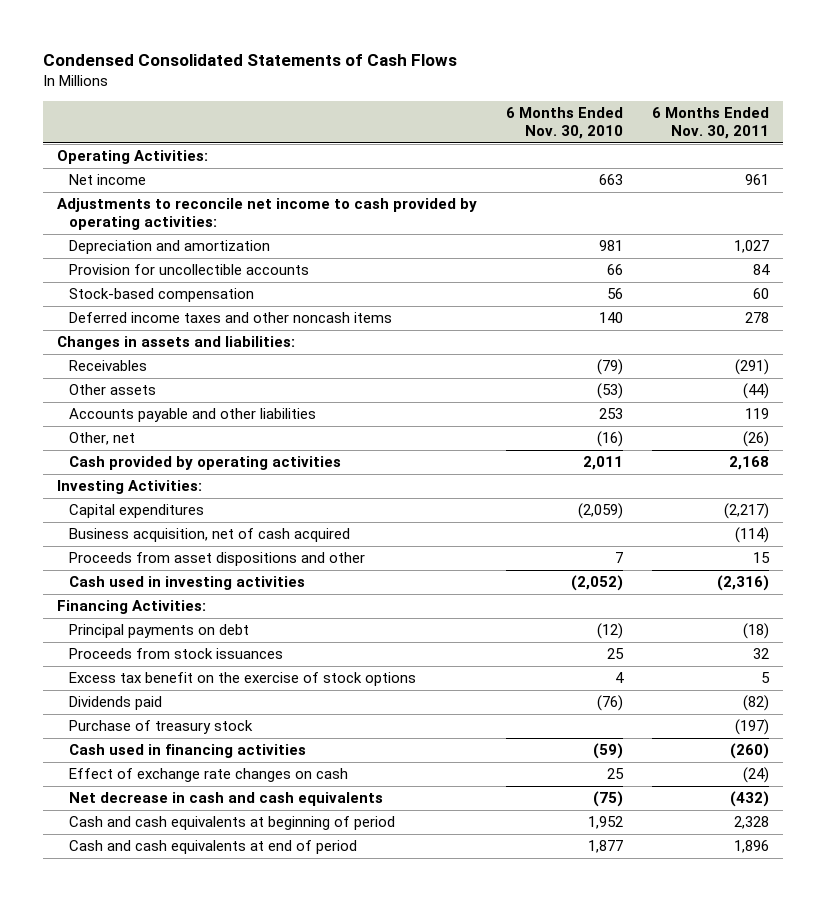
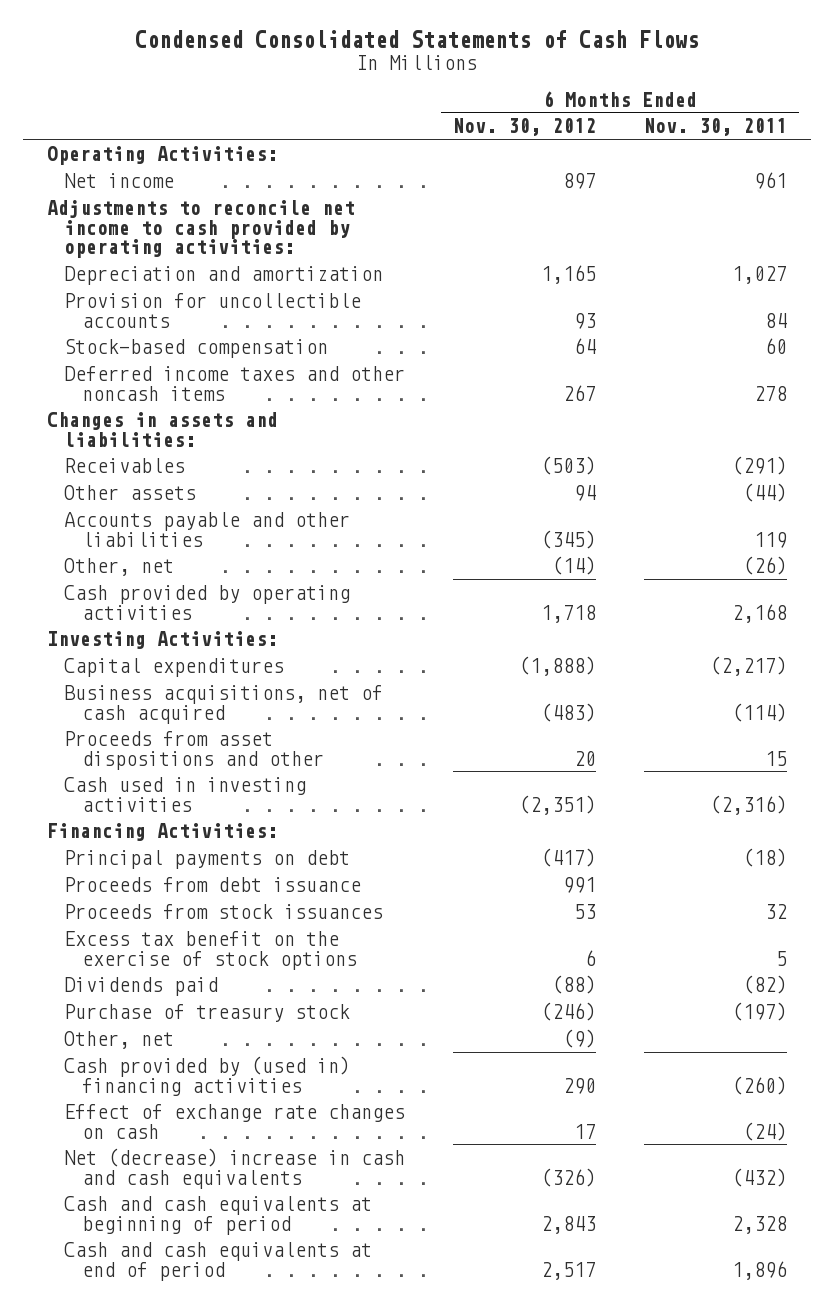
[505,107,623,140] 6 Months Ended Nov. 30, 2010 -> none
none -> [452,118,596,137] Nov. 30, 2012
[69,528,351,543] Business acquisition, net of cash acquired -> [64,684,384,724] Business acquisitions, net of cash acquired
none -> [64,876,362,892] Proceeds from debt issuance
none -> [64,1030,175,1049] Other, net
[69,744,307,759] Cash used in financing activities -> [64,1055,351,1096] Cash provided by (used in) financing activities
[69,792,384,807] Net decrease in cash and cash equivalents -> [64,1147,406,1189] Net (decrease) increase in cash and cash equivalents

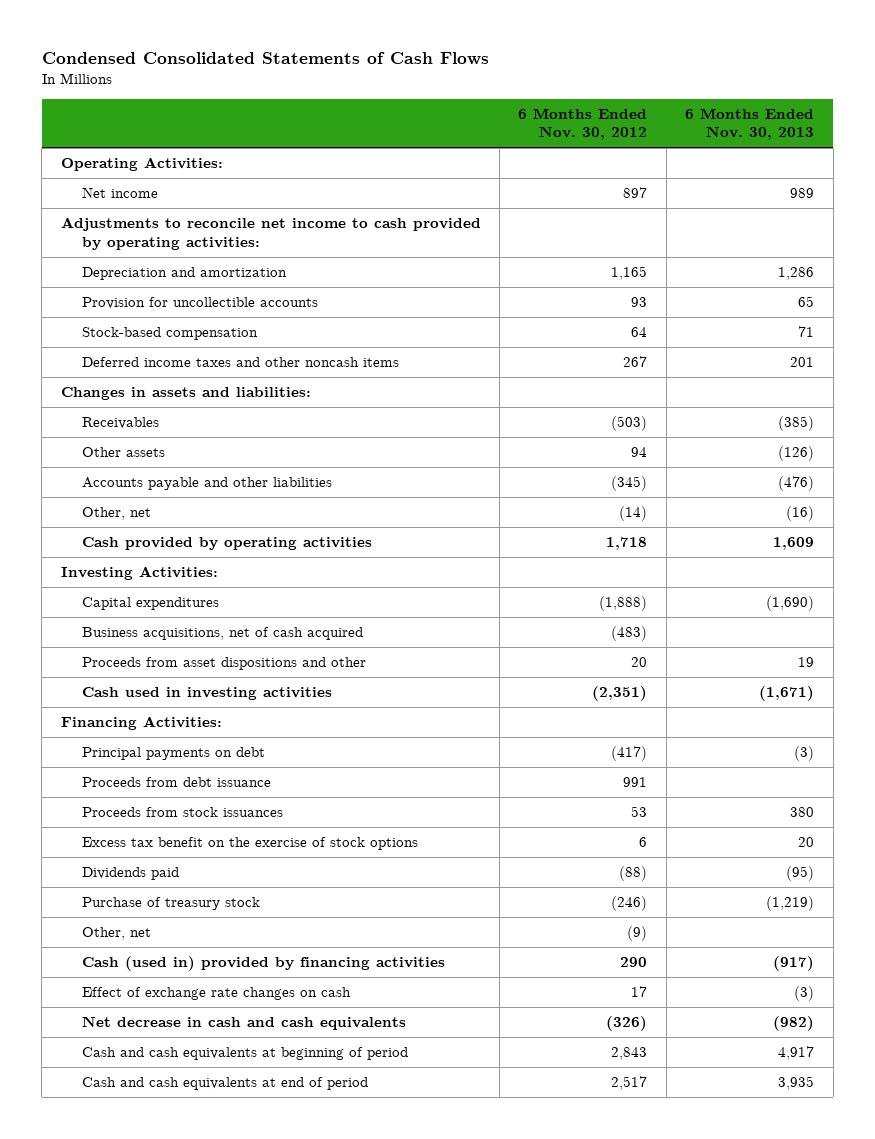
[643,118,787,137] Nov. 30, 2011 -> none
none -> [685,107,815,141] 6 Months Ended Nov. 30, 2013
[64,1055,351,1096] Cash provided by (used in) financing activities -> [82,955,446,971] Cash (used in) provided by financing activities
[64,1147,406,1189] Net (decrease) increase in cash and cash equivalents -> [82,1015,407,1030] Net decrease in cash and cash equivalents

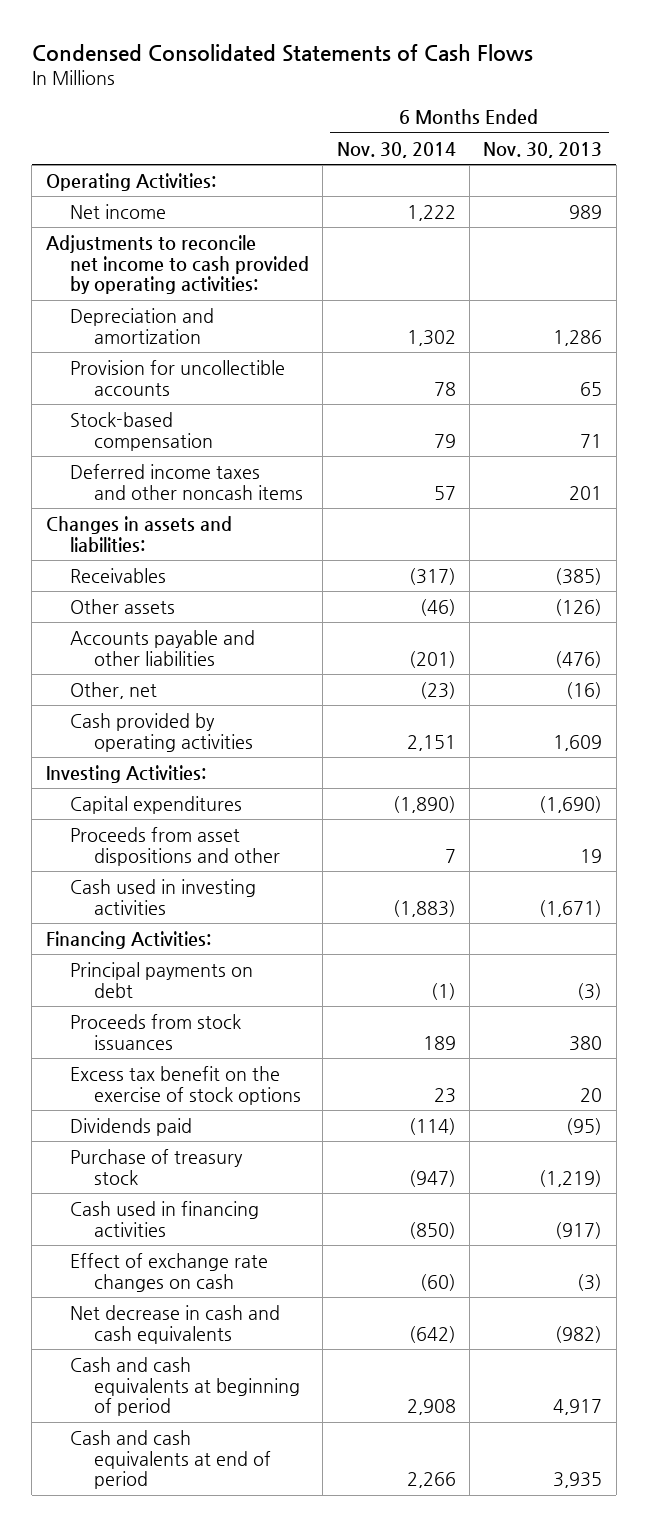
[518,107,648,141] 6 Months Ended Nov. 30, 2012 -> none
none -> [336,141,456,158] Nov. 30, 2014
[82,626,364,640] Business acquisitions, net of cash acquired -> none
[82,776,272,787] Proceeds from debt issuance -> none
[82,926,152,940] Other, net -> none
[82,955,446,971] Cash (used in) provided by financing activities -> [69,1200,259,1237] Cash used in financing activities

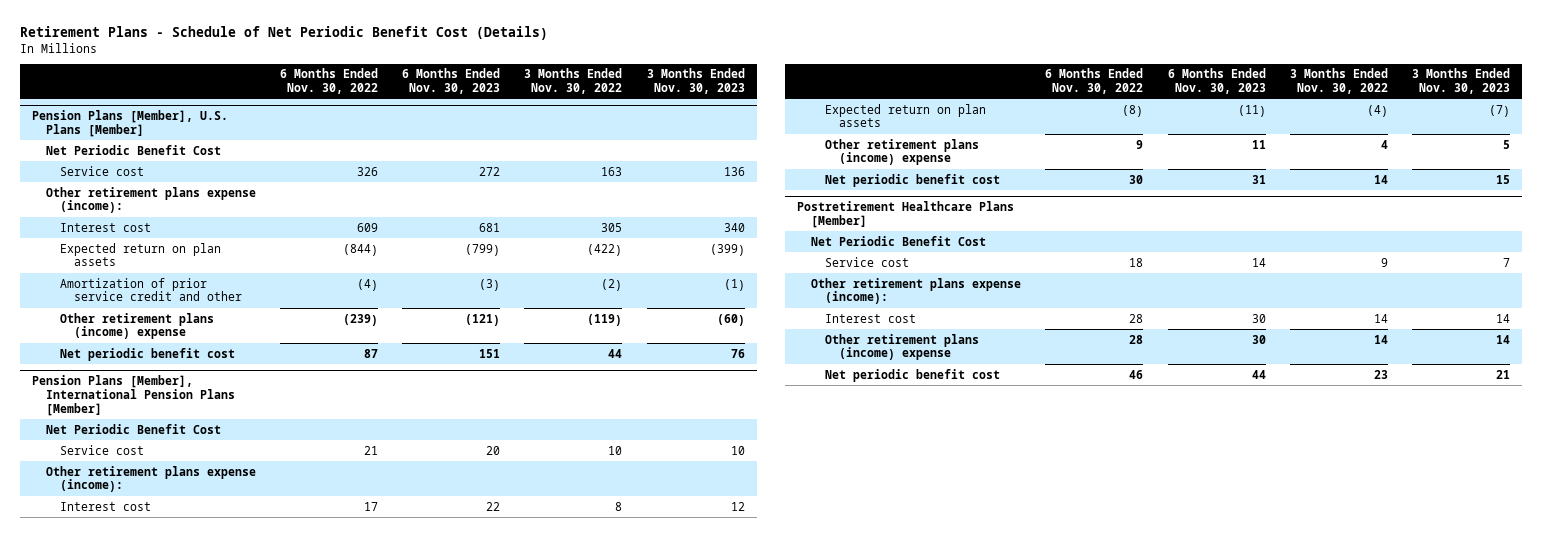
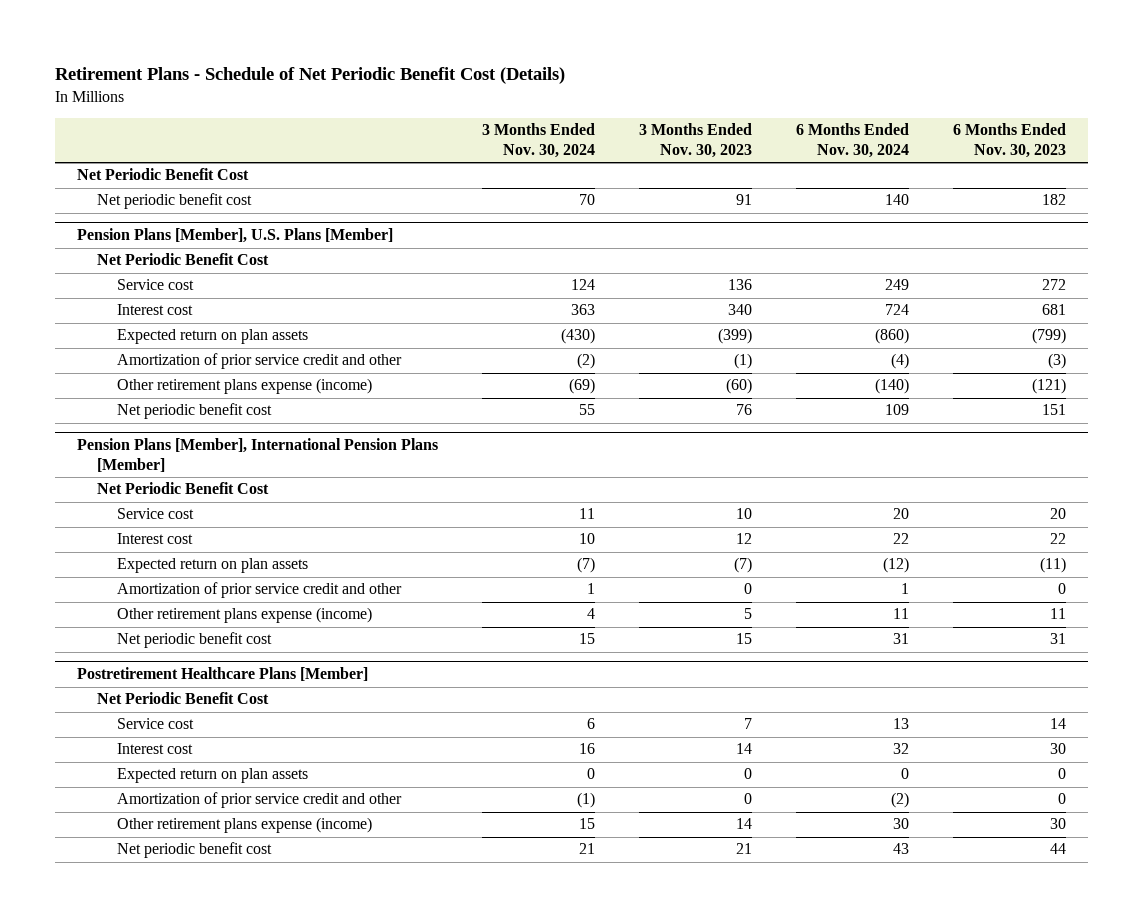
[279,68,378,95] 6 Months Ended Nov. 30, 2022 -> none
[524,68,623,95] 3 Months Ended Nov. 30, 2022 -> none
none -> [482,123,596,158] 3 Months Ended Nov. 30, 2024
none -> [796,123,910,158] 6 Months Ended Nov. 30, 2024
none -> [77,168,250,181] Net Periodic Benefit Cost
none -> [97,193,253,210] Net periodic benefit cost
[45,186,256,214] Other retirement plans expense (income): -> none
[59,312,214,340] Other retirement plans (income) expense -> [116,378,372,395] Other retirement plans expense (income)
[45,465,256,493] Other retirement plans expense (income): -> none
none -> [116,582,402,599] Amortization of prior service credit and other
[825,138,980,166] Other retirement plans (income) expense -> [116,607,372,624] Other retirement plans expense (income)
[811,277,1022,305] Other retirement plans expense (income): -> none
none -> [116,768,308,784] Expected return on plan assets
none -> [116,792,402,809] Amortization of prior service credit and other
[825,333,980,361] Other retirement plans (income) expense -> [116,817,372,834] Other retirement plans expense (income)

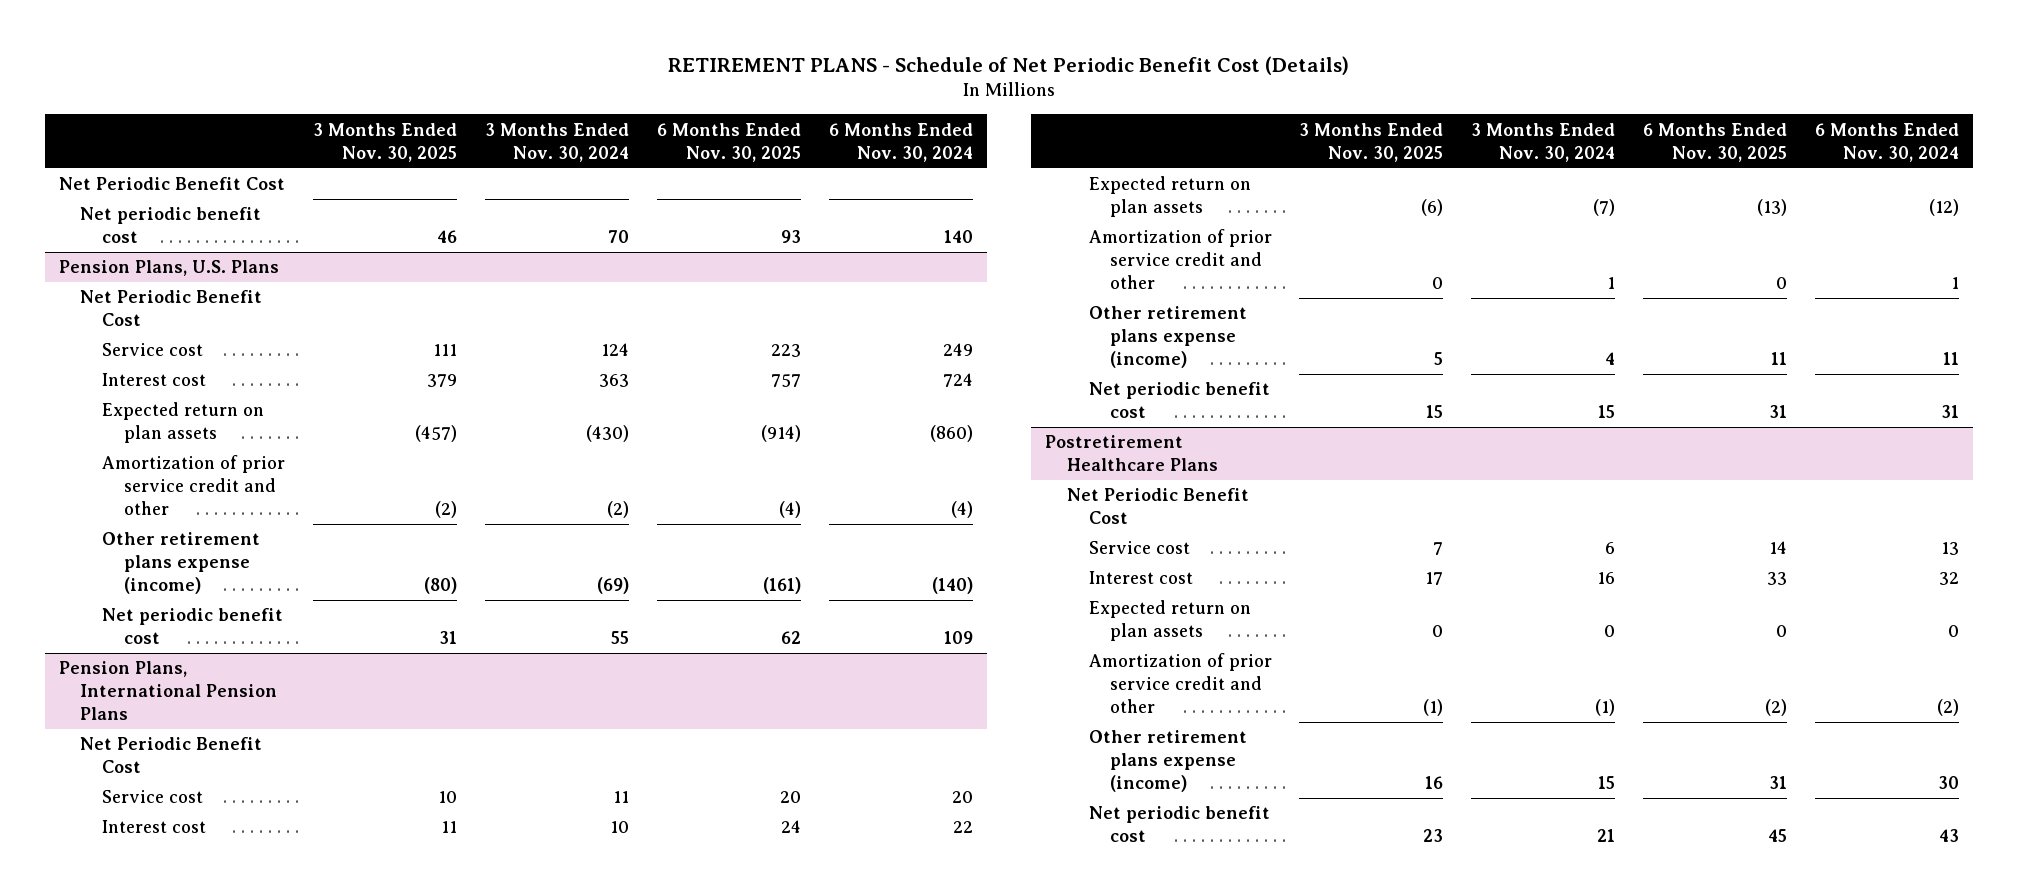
[55,67,566,85] Retirement Plans - Schedule of Net Periodic Benefit Cost (Details) -> [668,56,1350,76] RETIREMENT PLANS - Schedule of Net Periodic Benefit Cost (Details)
[639,123,753,158] 3 Months Ended Nov. 30, 2023 -> none
[953,123,1067,158] 6 Months Ended Nov. 30, 2023 -> none
none -> [312,122,457,162] 3 Months Ended Nov. 30, 2025
none -> [656,122,801,162] 6 Months Ended Nov. 30, 2025
[77,228,394,244] Pension Plans [Member], U.S. Plans [Member] -> [58,260,279,277] Pension Plans, U.S. Plans
[77,438,439,473] Pension Plans [Member], International Pension Plans [Member] -> [58,661,278,721] Pension Plans, International Pension Plans
[77,667,369,682] Postretirement Healthcare Plans [Member] -> [1045,435,1218,472] Postretirement Healthcare Plans

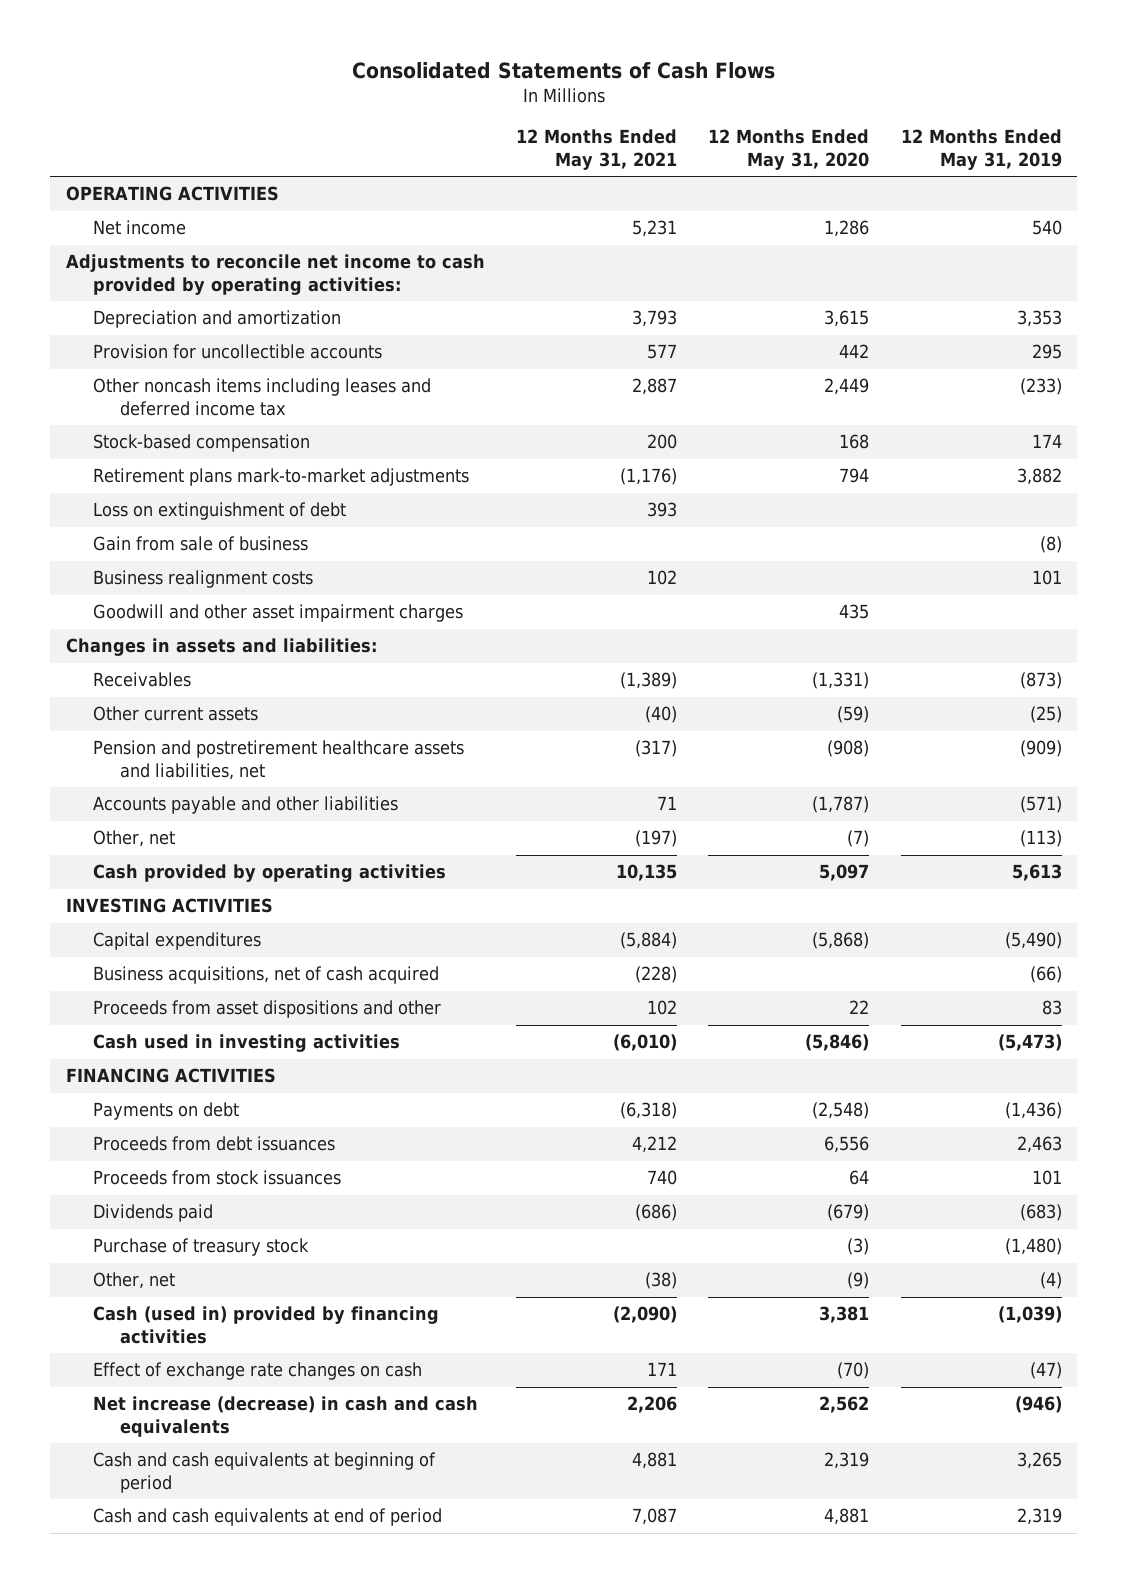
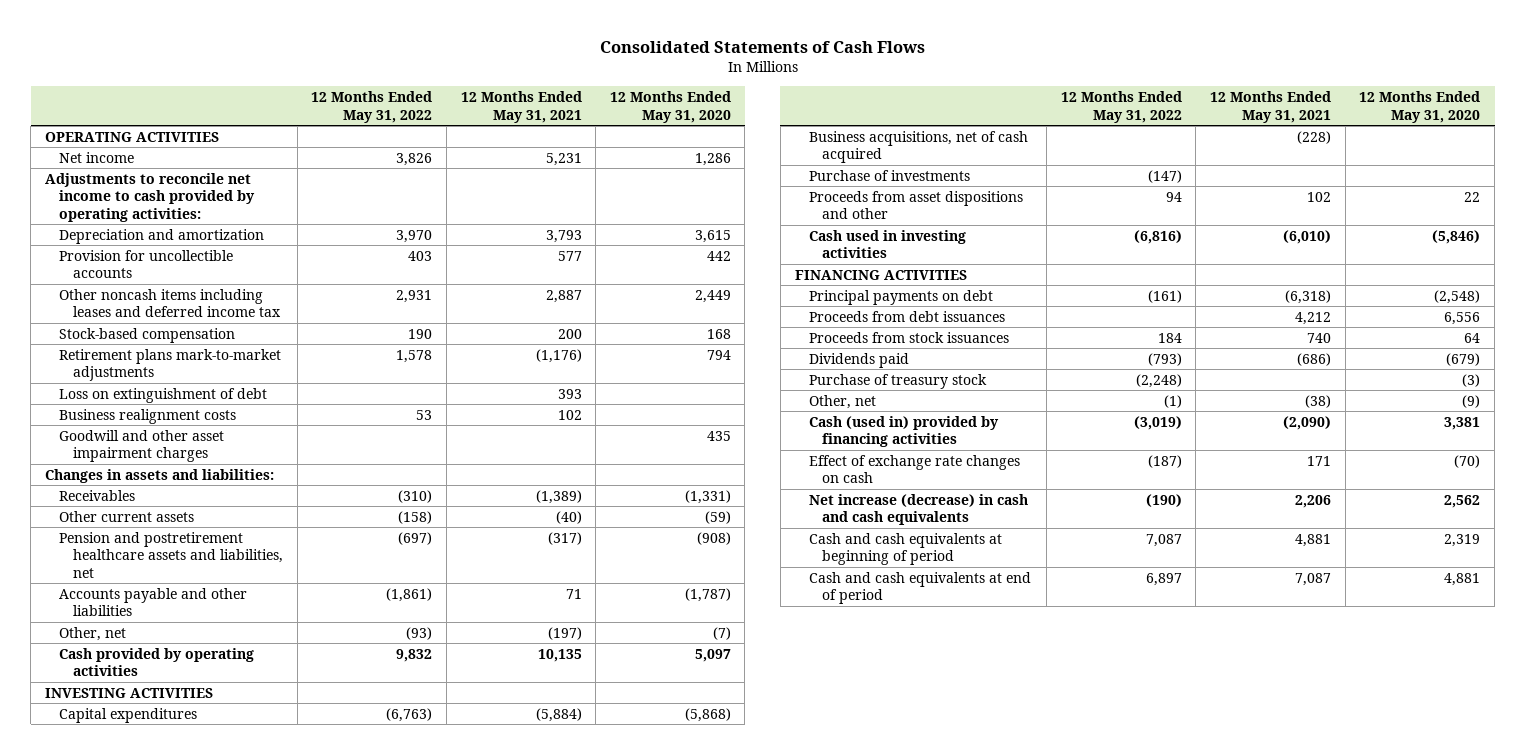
[900,129,1062,170] 12 Months Ended May 31, 2019 -> none
none -> [311,91,433,123] 12 Months Ended May 31, 2022
[92,536,308,552] Gain from sale of business -> none
none -> [808,169,970,181] Purchase of investments
[92,1102,239,1121] Payments on debt -> [808,289,993,305] Principal payments on debt

